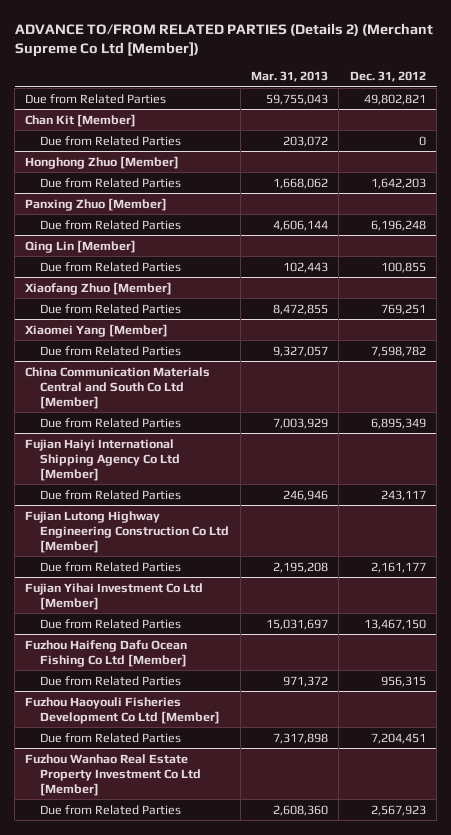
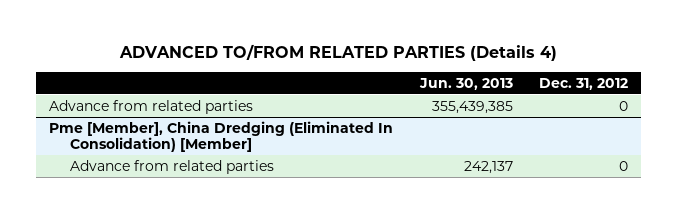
[14,23,433,58] ADVANCE TO/FROM RELATED PARTIES (Details 2) (Merchant Supreme Co Ltd [Member]) -> [118,43,557,61] ADVANCED TO/FROM RELATED PARTIES (Details 4)
[251,71,329,83] Mar. 31, 2013 -> none
none -> [418,77,513,90] Jun. 30, 2013
[25,113,137,127] Chan Kit [Member] -> none
[25,155,180,169] Honghong Zhuo [Member] -> none
[40,177,182,188] Due from Related Parties -> none
[25,197,168,211] Panxing Zhuo [Member] -> none
[40,219,182,230] Due from Related Parties -> none
[25,239,137,253] Qing Lin [Member] -> none
[40,261,182,272] Due from Related Parties -> none
[25,281,173,295] Xiaofang Zhuo [Member] -> none
[40,303,182,314] Due from Related Parties -> none
[25,323,169,337] Xiaomei Yang [Member] -> none
[40,345,182,356] Due from Related Parties -> none
[25,366,211,409] China Communication Materials Central and South Co Ltd [Member] -> none
[40,417,182,428] Due from Related Parties -> none
[25,438,181,481] Fujian Haiyi International Shipping Agency Co Ltd [Member] -> none
[40,489,182,500] Due from Related Parties -> none
[25,510,230,553] Fujian Lutong Highway Engineering Construction Co Ltd [Member] -> none
[40,561,182,572] Due from Related Parties -> none
[25,582,204,610] Fujian Yihai Investment Co Ltd [Member] -> none
[40,618,182,629] Due from Related Parties -> none
[25,639,188,667] Fuzhou Haifeng Dafu Ocean Fishing Co Ltd [Member] -> none
[40,675,182,686] Due from Related Parties -> none
[25,696,221,724] Fuzhou Haoyouli Fisheries Development Co Ltd [Member] -> none
[40,732,182,743] Due from Related Parties -> none
[25,753,202,796] Fuzhou Wanhao Real Estate Property Investment Co Ltd [Member] -> none
[40,804,182,815] Due from Related Parties -> none
[25,93,167,104] Due from Related Parties -> [49,99,254,114] Advance from related parties
[363,93,426,105] 49,802,821 -> [619,100,629,111] 0
none -> [49,120,394,153] Pme [Member], China Dredging (Eliminated In Consolidation) [Member]
[40,135,182,146] Due from Related Parties -> [69,159,274,174] Advance from related parties

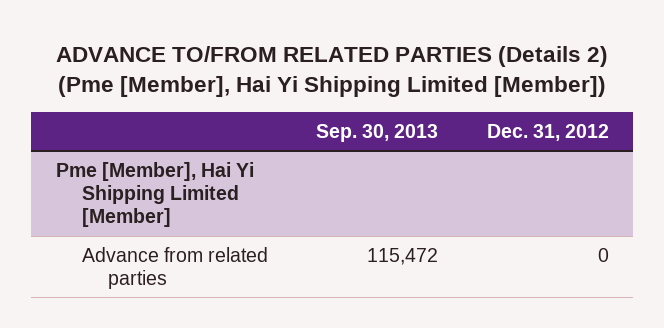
[118,43,557,61] ADVANCED TO/FROM RELATED PARTIES (Details 4) -> [56,45,609,98] ADVANCE TO/FROM RELATED PARTIES (Details 2) (Pme [Member], Hai Yi Shipping Limited [Member])
[418,77,513,90] Jun. 30, 2013 -> none
none -> [316,123,439,142] Sep. 30, 2013
[49,99,254,114] Advance from related parties -> none
[49,120,394,153] Pme [Member], China Dredging (Eliminated In Consolidation) [Member] -> none
none -> [55,161,254,228] Pme [Member], Hai Yi Shipping Limited [Member]

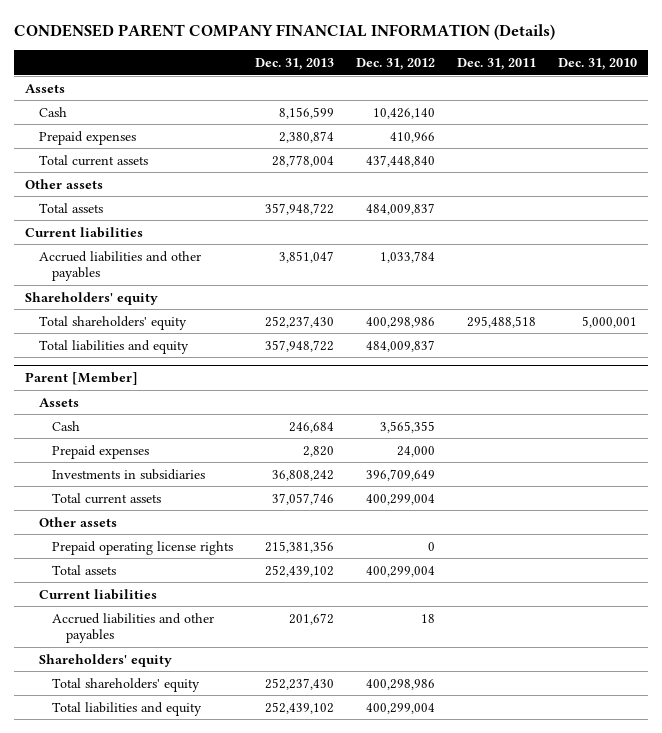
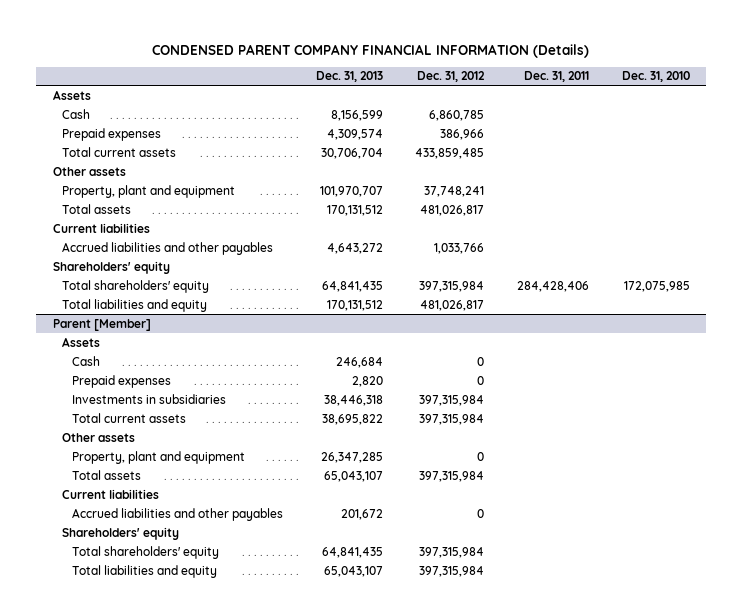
[373,107,436,119] 10,426,140 -> [429,109,485,121] 6,860,785
[279,130,335,143] 2,380,874 -> [326,128,383,140] 4,309,574
[390,131,436,143] 410,966 -> [440,128,485,140] 386,966
[272,154,335,167] 28,778,004 -> [320,147,383,159] 30,706,704
[366,154,436,167] 437,448,840 -> [415,147,485,159] 433,859,485
none -> [62,184,236,198] Property, plant and equipment
[265,202,335,215] 357,948,722 -> [326,204,383,216] 170,131,512
[366,202,436,215] 484,009,837 -> [420,204,485,216] 481,026,817
[279,250,335,263] 3,851,047 -> [326,242,383,254] 4,643,272
[380,250,436,263] 1,033,784 -> [434,242,485,254] 1,033,766
[265,315,335,328] 252,237,430 -> [321,280,383,292] 64,841,435
[366,316,436,328] 400,298,986 -> [419,280,485,292] 397,315,984
[467,315,537,328] 295,488,518 -> [516,280,589,292] 284,428,406
[582,315,638,328] 5,000,001 -> [623,280,690,292] 172,075,985
[265,339,335,352] 357,948,722 -> [326,299,383,311] 170,131,512
[366,339,436,352] 484,009,837 -> [420,299,485,311] 481,026,817
[380,420,436,433] 3,565,355 -> [477,356,485,366] 0
[397,445,436,457] 24,000 -> [477,375,485,385] 0
[272,469,335,481] 36,808,242 -> [323,394,383,406] 38,446,318
[366,468,436,481] 396,709,649 -> [419,394,485,406] 397,315,984
[272,492,335,505] 37,057,746 -> [321,413,383,425] 38,695,822
[366,493,436,505] 400,299,004 -> [419,413,485,425] 397,315,984
[52,540,234,555] Prepaid operating license rights -> none
none -> [72,450,246,464] Property, plant and equipment
[265,564,335,577] 252,439,102 -> [323,470,383,482] 65,043,107
[366,565,436,577] 400,299,004 -> [419,470,485,482] 397,315,984
[421,613,436,623] 18 -> [477,508,485,518] 0
[265,677,335,690] 252,237,430 -> [321,546,383,558] 64,841,435
[366,678,436,690] 400,298,986 -> [419,546,485,558] 397,315,984
[265,701,335,714] 252,439,102 -> [323,565,383,577] 65,043,107
[366,702,436,714] 400,299,004 -> [419,565,485,577] 397,315,984

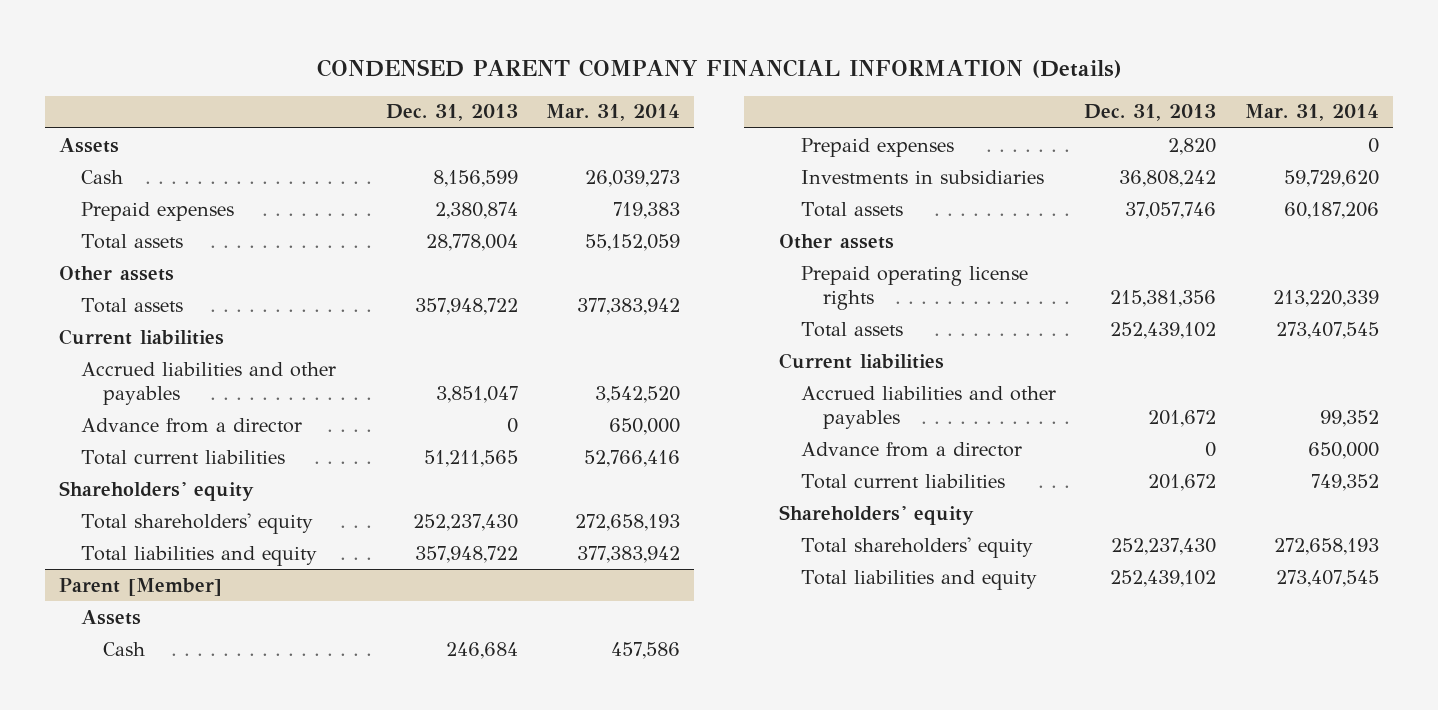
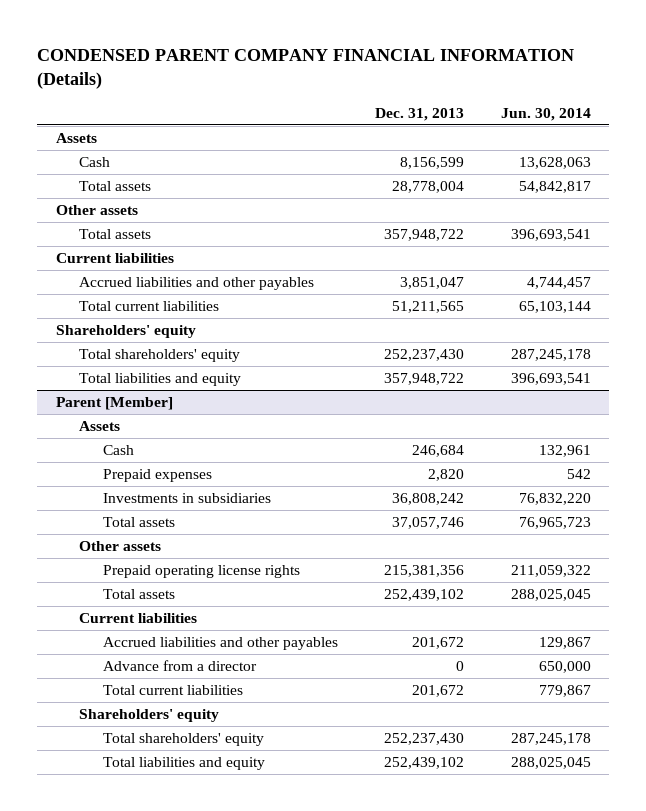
[546,104,681,122] Mar. 31, 2014 -> none
none -> [500,107,591,121] Jun. 30, 2014
[80,201,234,221] Prepaid expenses -> none
[80,417,302,433] Advance from a director -> none

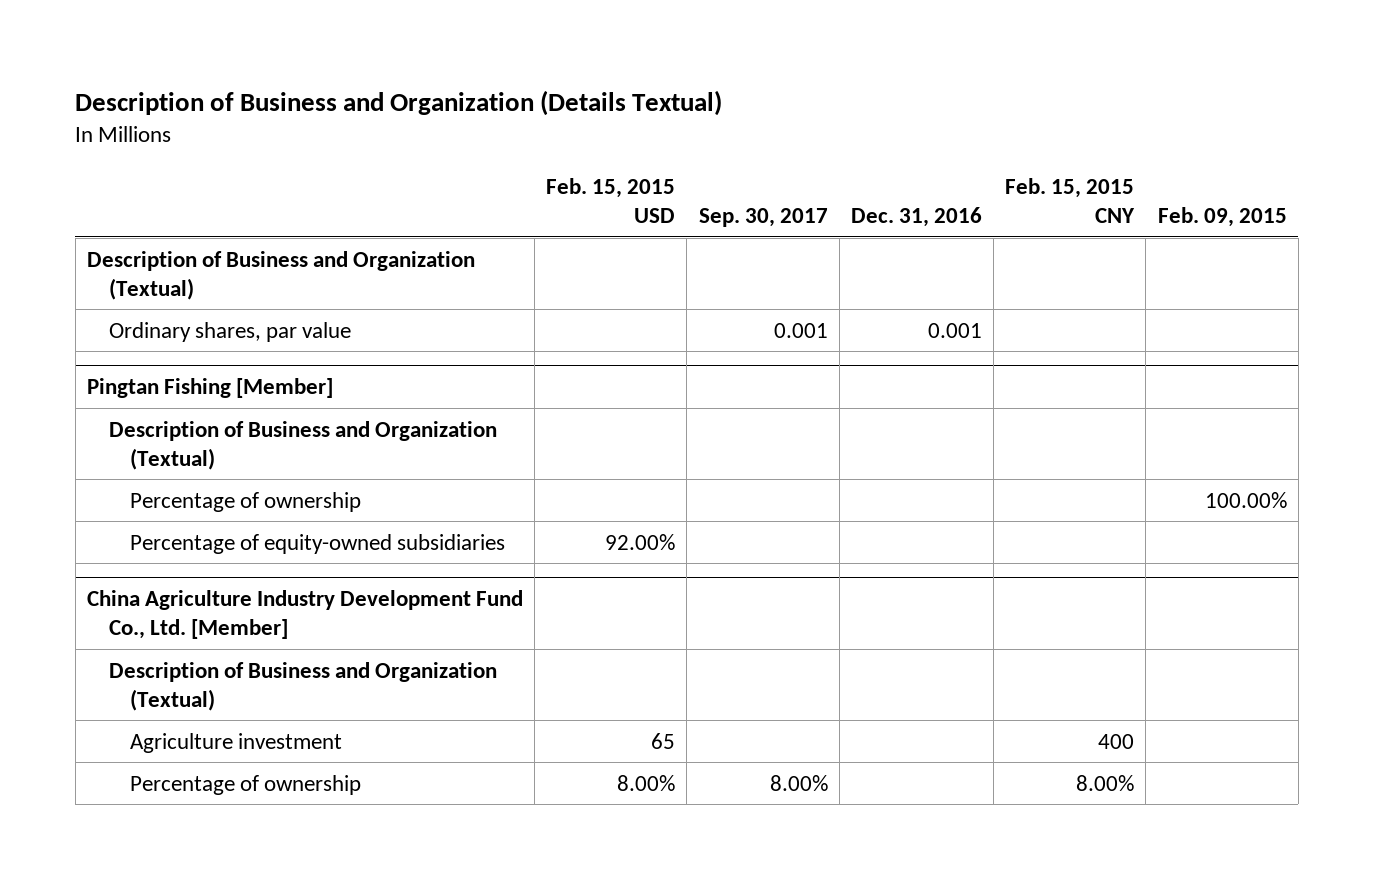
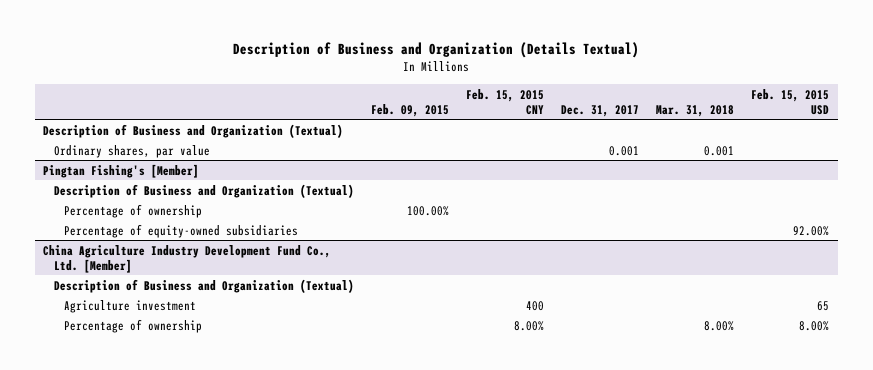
[698,207,828,227] Sep. 30, 2017 -> none
[850,206,982,227] Dec. 31, 2016 -> none
none -> [561,104,640,117] Dec. 31, 2017
none -> [656,104,735,117] Mar. 31, 2018
[86,378,333,399] Pingtan Fishing [Member] -> [43,163,200,178] Pingtan Fishing's [Member]

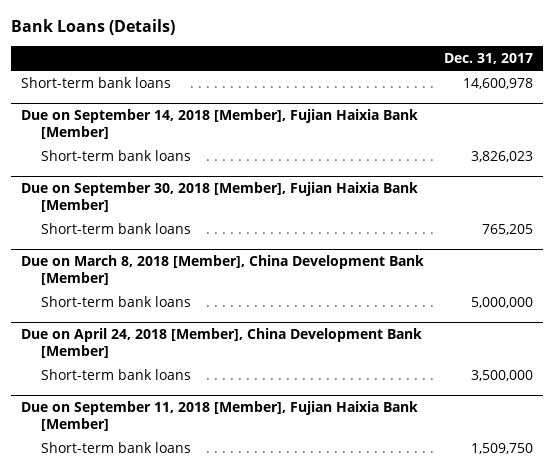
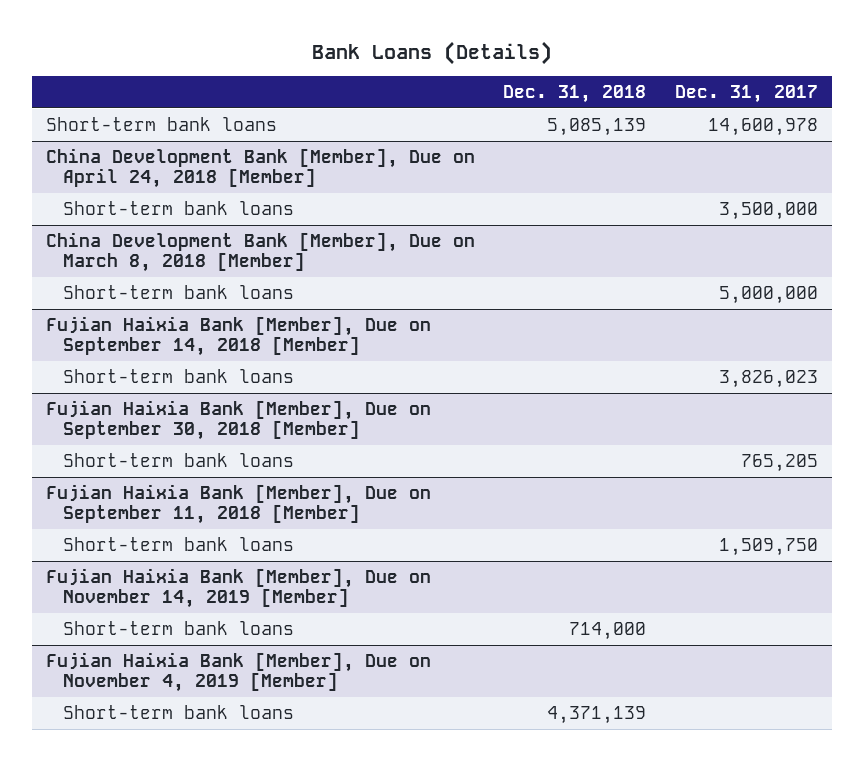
none -> [503,85,647,104] Dec. 31, 2018
none -> [45,147,475,189] China Development Bank [Member], Due on April 24, 2018 [Member]
none -> [62,200,294,215] Short-term bank loans
none -> [45,231,475,273] China Development Bank [Member], Due on March 8, 2018 [Member]
none -> [62,284,294,299] Short-term bank loans
[20,109,418,140] Due on September 14, 2018 [Member], Fujian Haixia Bank [Member] -> [45,315,431,357] Fujian Haixia Bank [Member], Due on September 14, 2018 [Member]
[20,182,418,213] Due on September 30, 2018 [Member], Fujian Haixia Bank [Member] -> [45,399,431,441] Fujian Haixia Bank [Member], Due on September 30, 2018 [Member]
[20,255,424,286] Due on March 8, 2018 [Member], China Development Bank [Member] -> none
[41,295,192,307] Short-term bank loans -> none
[20,328,422,359] Due on April 24, 2018 [Member], China Development Bank [Member] -> none
[41,368,192,380] Short-term bank loans -> none
[20,401,418,432] Due on September 11, 2018 [Member], Fujian Haixia Bank [Member] -> [45,483,431,525] Fujian Haixia Bank [Member], Due on September 11, 2018 [Member]
none -> [45,567,431,609] Fujian Haixia Bank [Member], Due on November 14, 2019 [Member]
none -> [62,620,294,635] Short-term bank loans
none -> [45,651,431,693] Fujian Haixia Bank [Member], Due on November 4, 2019 [Member]
none -> [62,704,294,719] Short-term bank loans

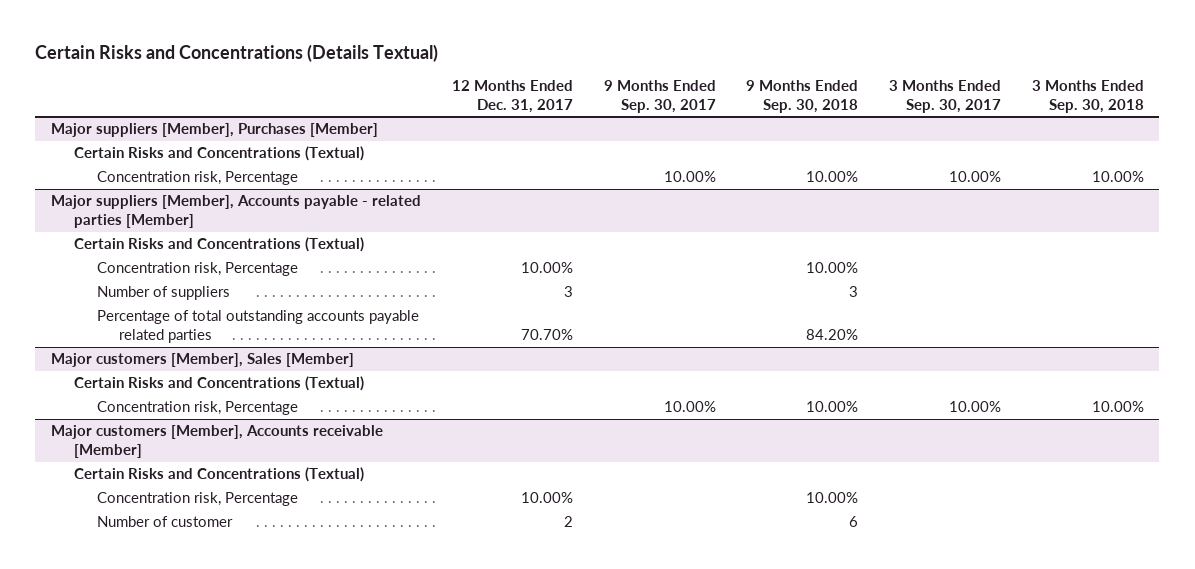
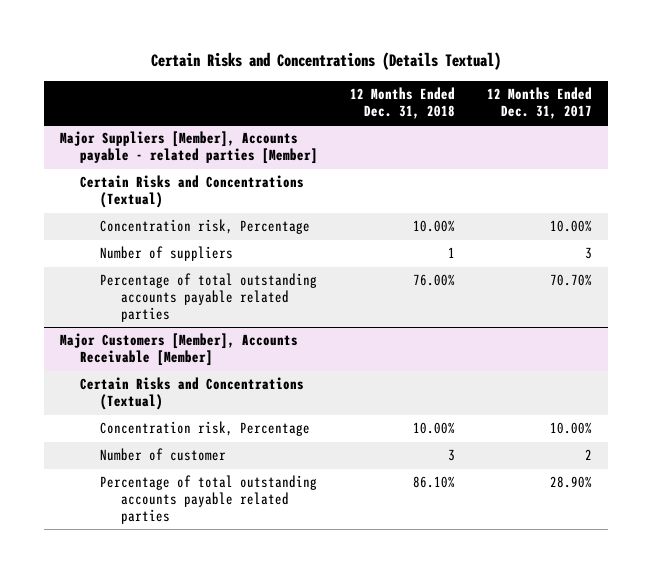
[603,80,716,113] 9 Months Ended Sep. 30, 2017 -> none
[746,80,859,113] 9 Months Ended Sep. 30, 2018 -> none
[889,80,1002,113] 3 Months Ended Sep. 30, 2017 -> none
[1032,80,1145,113] 3 Months Ended Sep. 30, 2018 -> none
none -> [350,86,456,119] 12 Months Ended Dec. 31, 2018
[50,123,378,138] Major suppliers [Member], Purchases [Member] -> none
[73,146,364,162] Certain Risks and Concentrations (Textual) -> none
[96,171,298,186] Concentration risk, Percentage -> none
[50,195,421,229] Major suppliers [Member], Accounts payable - related parties [Member] -> [59,131,319,165] Major Suppliers [Member], Accounts payable - related parties [Member]
[50,353,354,368] Major customers [Member], Sales [Member] -> none
[73,376,364,392] Certain Risks and Concentrations (Textual) -> none
[96,401,298,416] Concentration risk, Percentage -> none
[50,425,383,459] Major customers [Member], Accounts receivable [Member] -> [59,333,298,367] Major Customers [Member], Accounts Receivable [Member]
none -> [100,475,318,525] Percentage of total outstanding accounts payable related parties

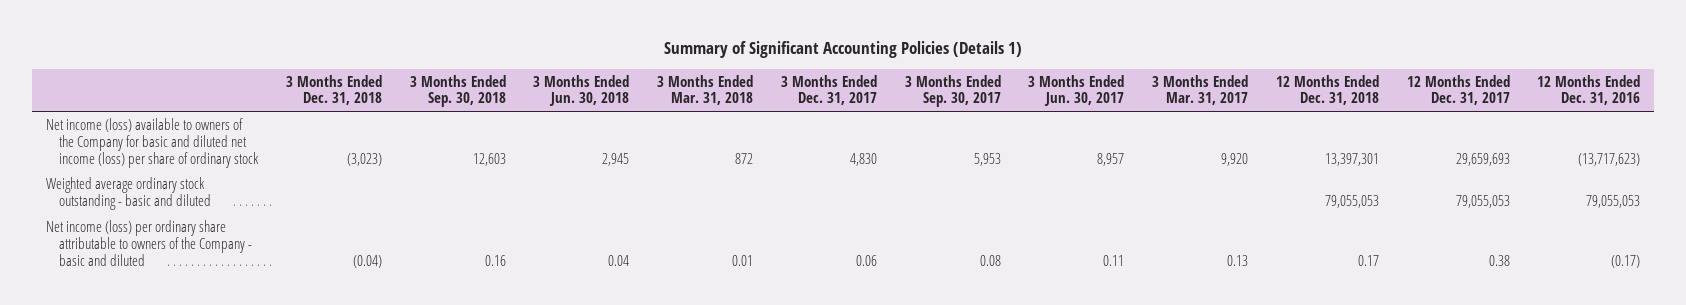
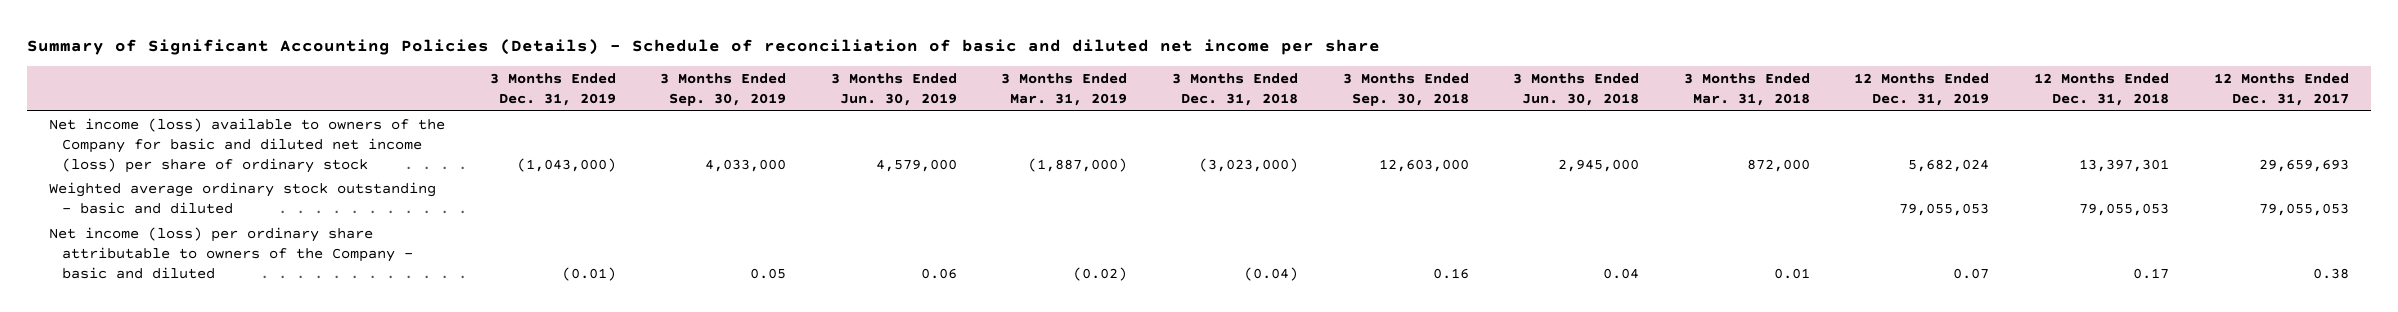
[664,41,1023,59] Summary of Significant Accounting Policies (Details 1) -> [26,38,1380,55] Summary of Significant Accounting Policies (Details) - Schedule of reconciliation of basic and diluted net income per share
[780,74,877,106] 3 Months Ended Dec. 31, 2017 -> none
[904,74,1001,108] 3 Months Ended Sep. 30, 2017 -> none
[1028,74,1125,107] 3 Months Ended Jun. 30, 2017 -> none
[1152,74,1249,106] 3 Months Ended Mar. 31, 2017 -> none
[1537,74,1641,106] 12 Months Ended Dec. 31, 2016 -> none
none -> [489,72,616,106] 3 Months Ended Dec. 31, 2019
none -> [660,72,787,106] 3 Months Ended Sep. 30, 2019
none -> [830,72,957,106] 3 Months Ended Jun. 30, 2019
none -> [1001,72,1128,106] 3 Months Ended Mar. 31, 2019
none -> [1854,72,1990,106] 12 Months Ended Dec. 31, 2019
[346,152,382,166] (3,023) -> [1199,157,1299,172] (3,023,000)
[472,152,506,166] 12,603 -> [1378,158,1469,172] 12,603,000
[602,152,630,166] 2,945 -> [1558,158,1640,172] 2,945,000
[735,152,754,164] 872 -> [1746,158,1810,172] 872,000

